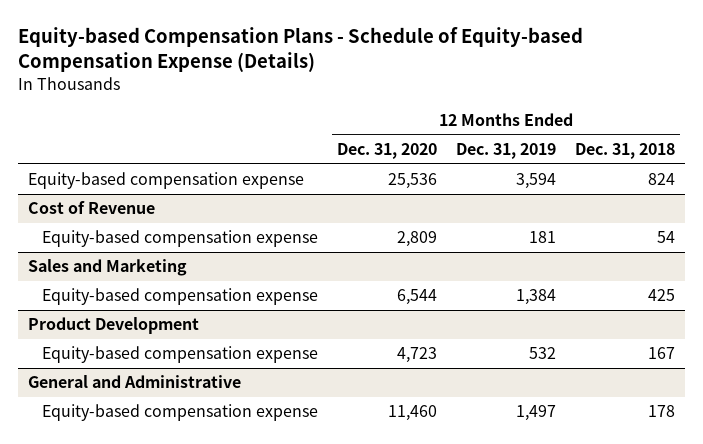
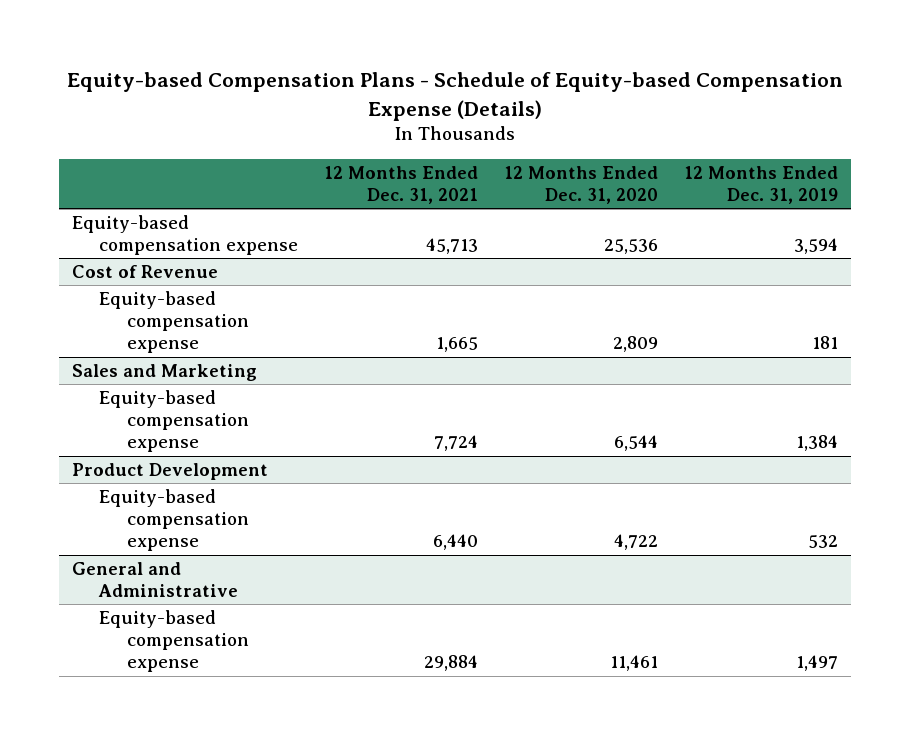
[575,143,676,160] Dec. 31, 2018 -> none
none -> [324,165,479,204] 12 Months Ended Dec. 31, 2021
[397,347,438,364] 4,723 -> [614,534,659,551] 4,722
[388,405,438,422] 11,460 -> [610,655,659,672] 11,461

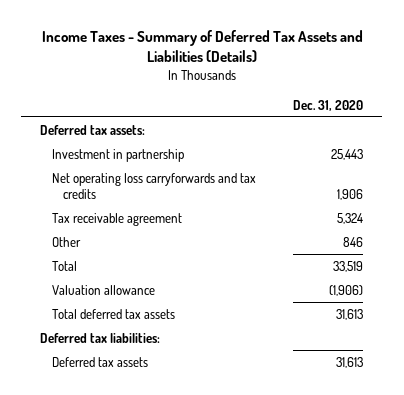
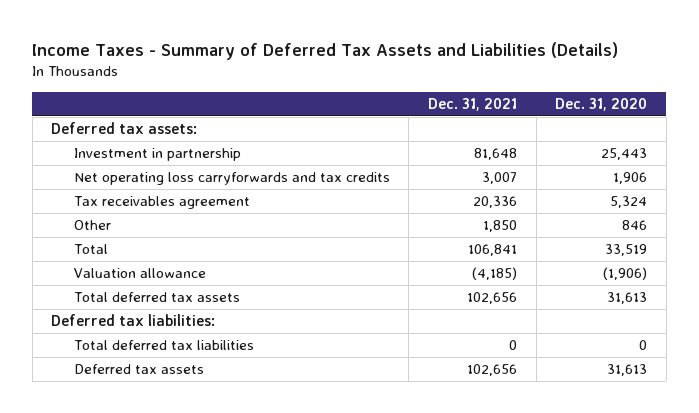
none -> [428,97,518,111] Dec. 31, 2021
[51,212,182,226] Tax receivable agreement -> [73,196,250,210] Tax receivables agreement
none -> [73,340,254,351] Total deferred tax liabilities

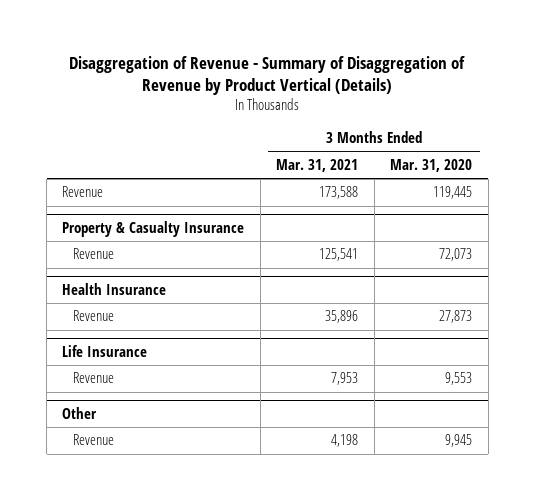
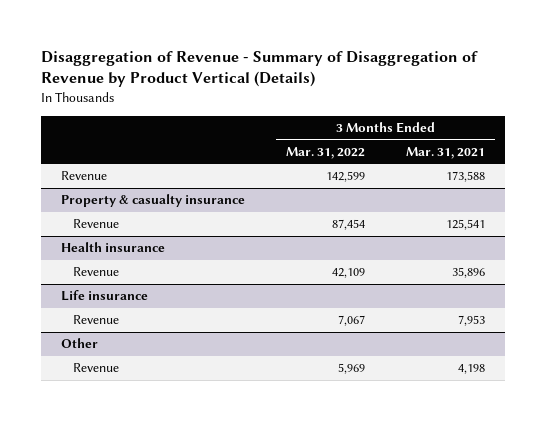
[390,158,473,172] Mar. 31, 2020 -> none
none -> [286,146,366,159] Mar. 31, 2022
[62,221,245,238] Property & Casualty Insurance -> [61,194,246,208] Property & casualty insurance
[62,283,167,296] Health Insurance -> [61,242,166,253] Health insurance
[62,345,148,358] Life Insurance -> [61,290,149,302] Life insurance

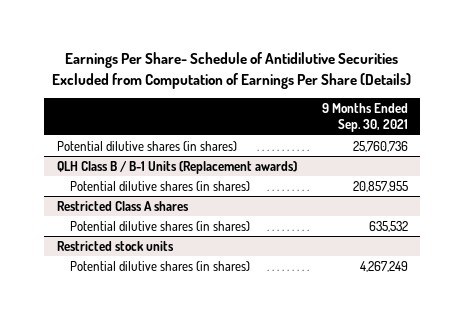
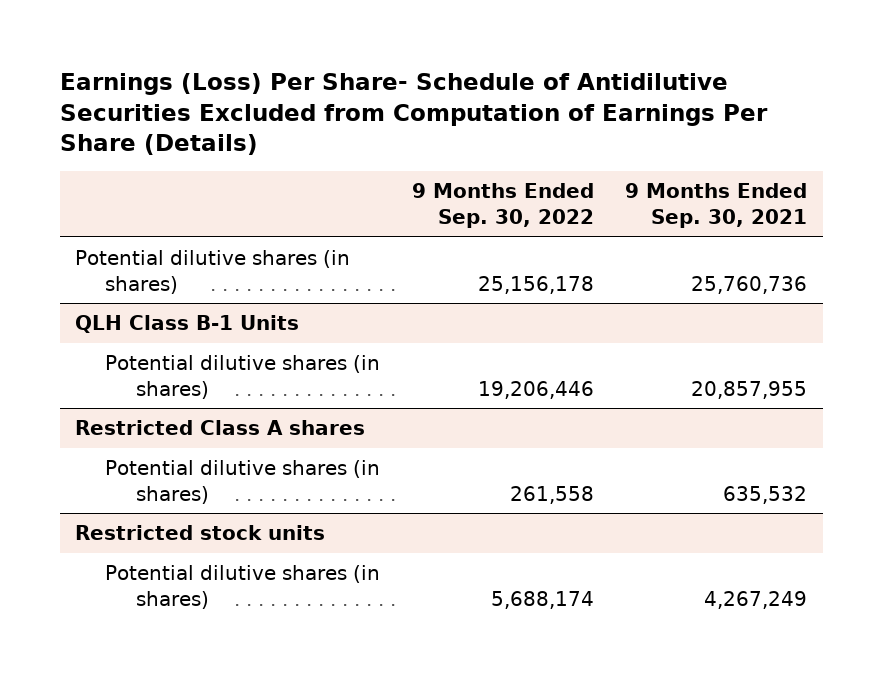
[52,52,412,89] Earnings Per Share- Schedule of Antidilutive Securities Excluded from Computation of Earnings Per Share (Details) -> [59,73,768,156] Earnings (Loss) Per Share- Schedule of Antidilutive Securities Excluded from Computation of Earnings Per Share (Details)
none -> [411,183,594,228] 9 Months Ended Sep. 30, 2022
[56,160,297,174] QLH Class B / B-1 Units (Replacement awards) -> [75,315,300,334] QLH Class B-1 Units

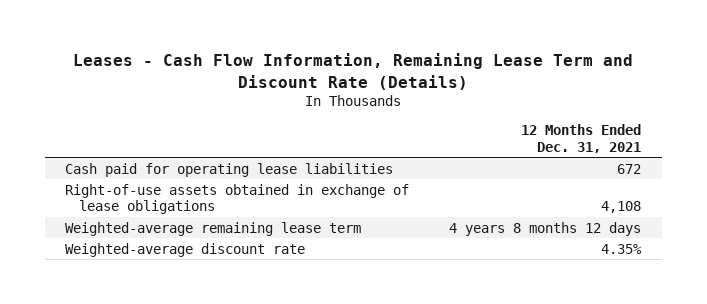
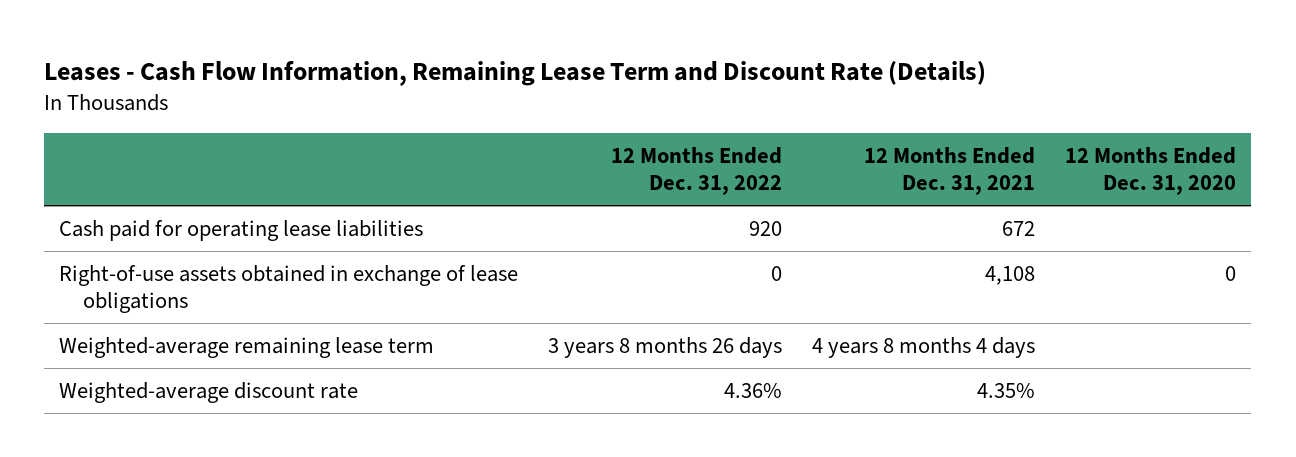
none -> [611,146,783,196] 12 Months Ended Dec. 31, 2022
none -> [1065,146,1237,196] 12 Months Ended Dec. 31, 2020
[449,221,642,236] 4 years 8 months 12 days -> [812,336,1036,358] 4 years 8 months 4 days

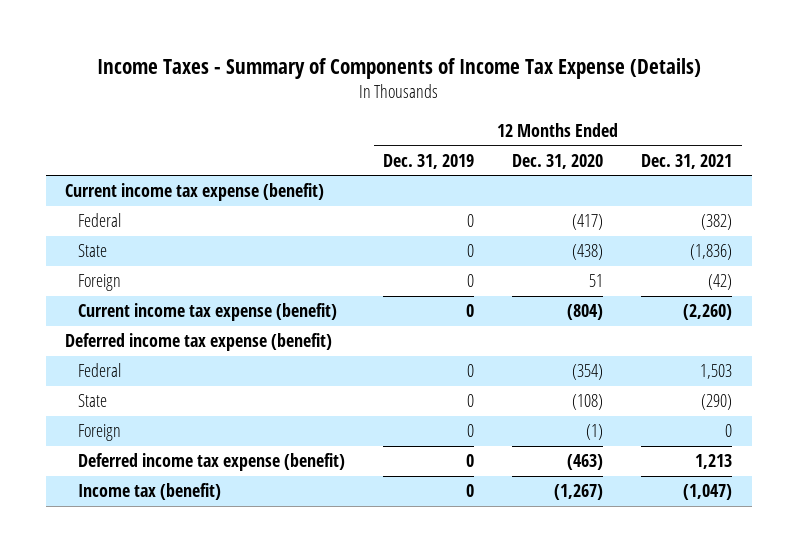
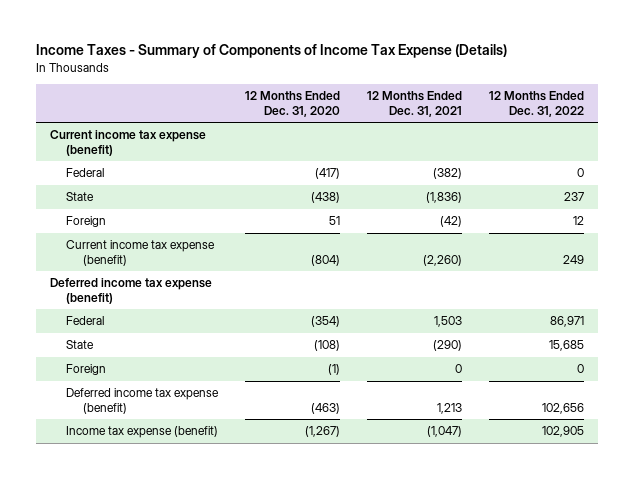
[383,153,475,169] Dec. 31, 2019 -> none
none -> [489,91,585,117] 12 Months Ended Dec. 31, 2022
[78,483,222,501] Income tax (benefit) -> [66,426,219,439] Income tax expense (benefit)

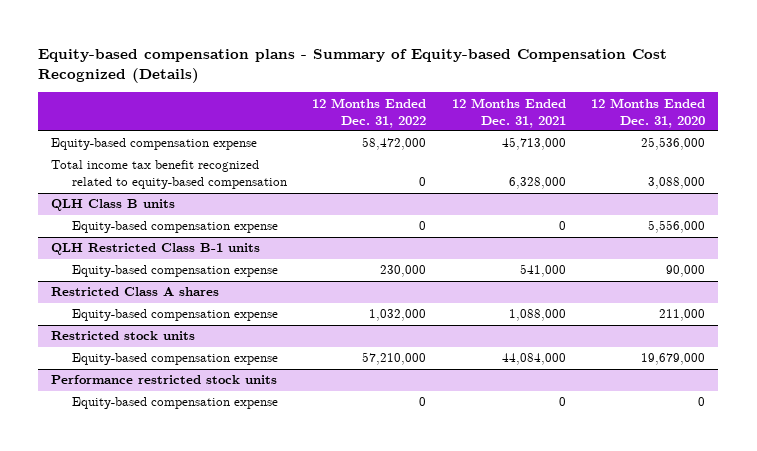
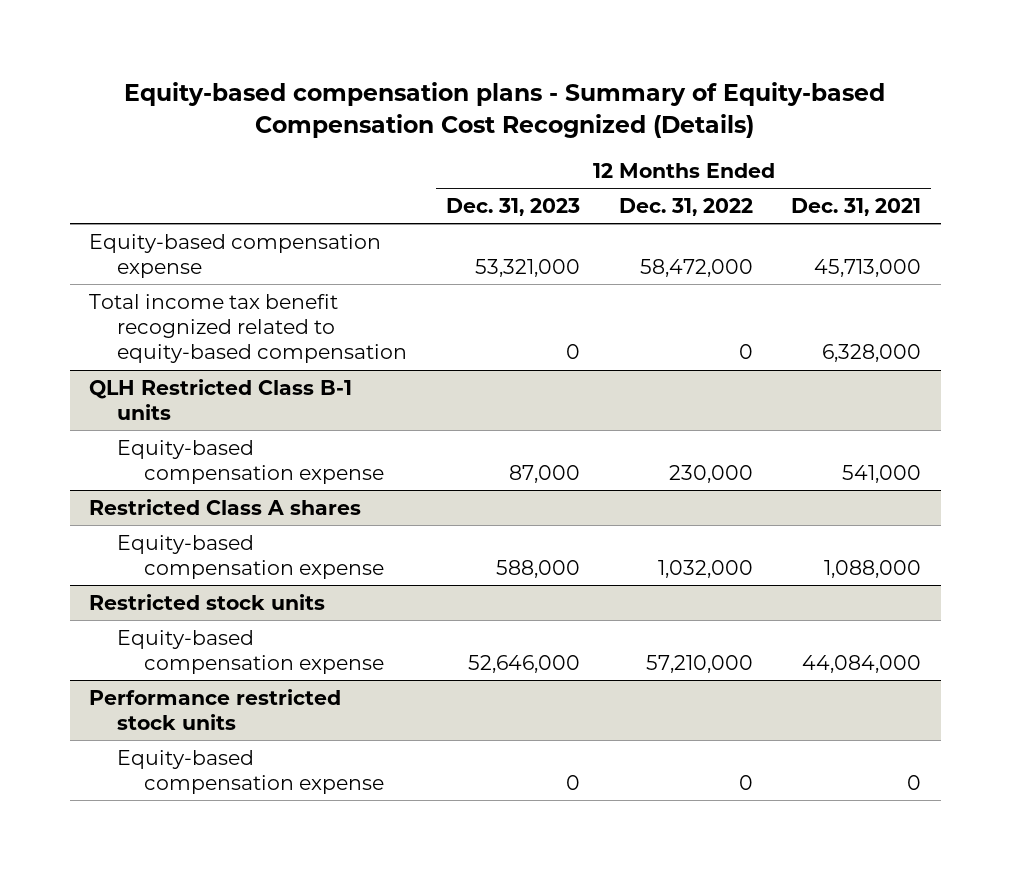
[591,97,706,128] 12 Months Ended Dec. 31, 2020 -> none
none -> [445,198,580,217] Dec. 31, 2023
[51,199,176,212] QLH Class B units -> none
[71,221,278,234] Equity-based compensation expense -> none

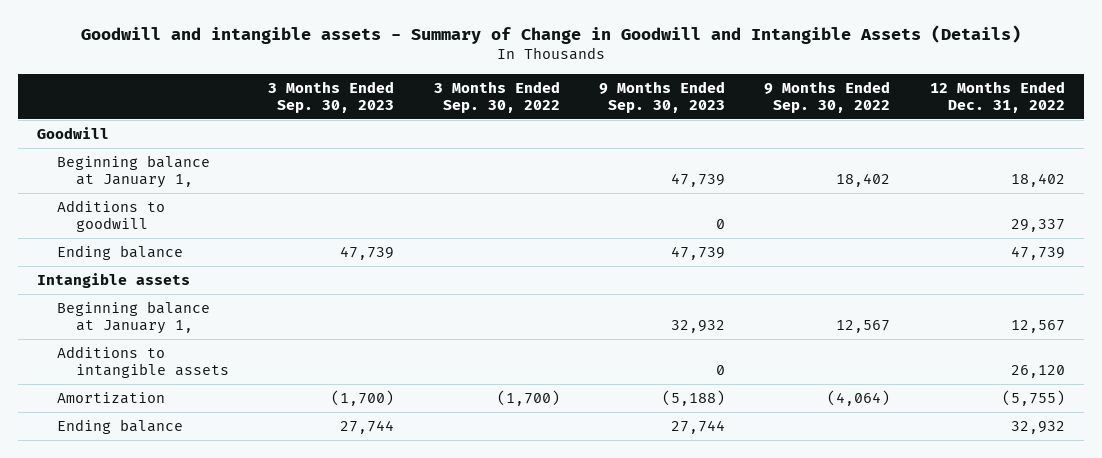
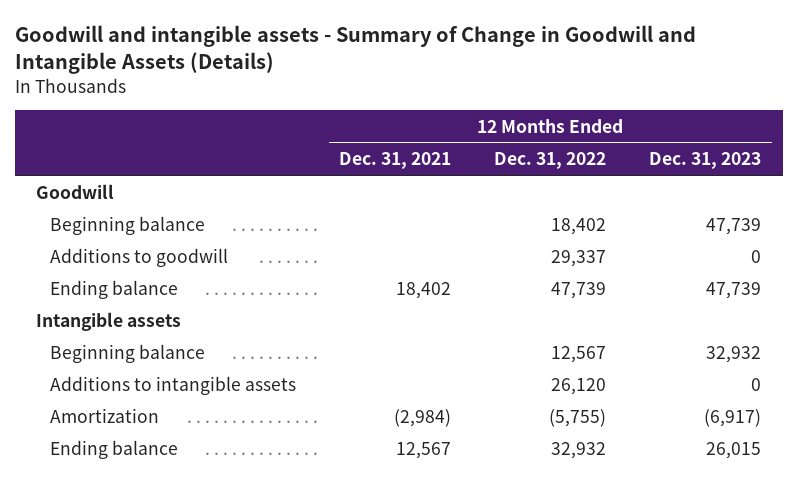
[268,80,395,113] 3 Months Ended Sep. 30, 2023 -> none
[433,80,560,113] 3 Months Ended Sep. 30, 2022 -> none
[598,80,725,113] 9 Months Ended Sep. 30, 2023 -> none
[764,80,891,113] 9 Months Ended Sep. 30, 2022 -> none
none -> [339,152,452,170] Dec. 31, 2021
none -> [649,152,762,170] Dec. 31, 2023
[56,154,210,189] Beginning balance at January 1, -> [50,215,206,235] Beginning balance
[56,300,210,335] Beginning balance at January 1, -> [50,343,206,363] Beginning balance

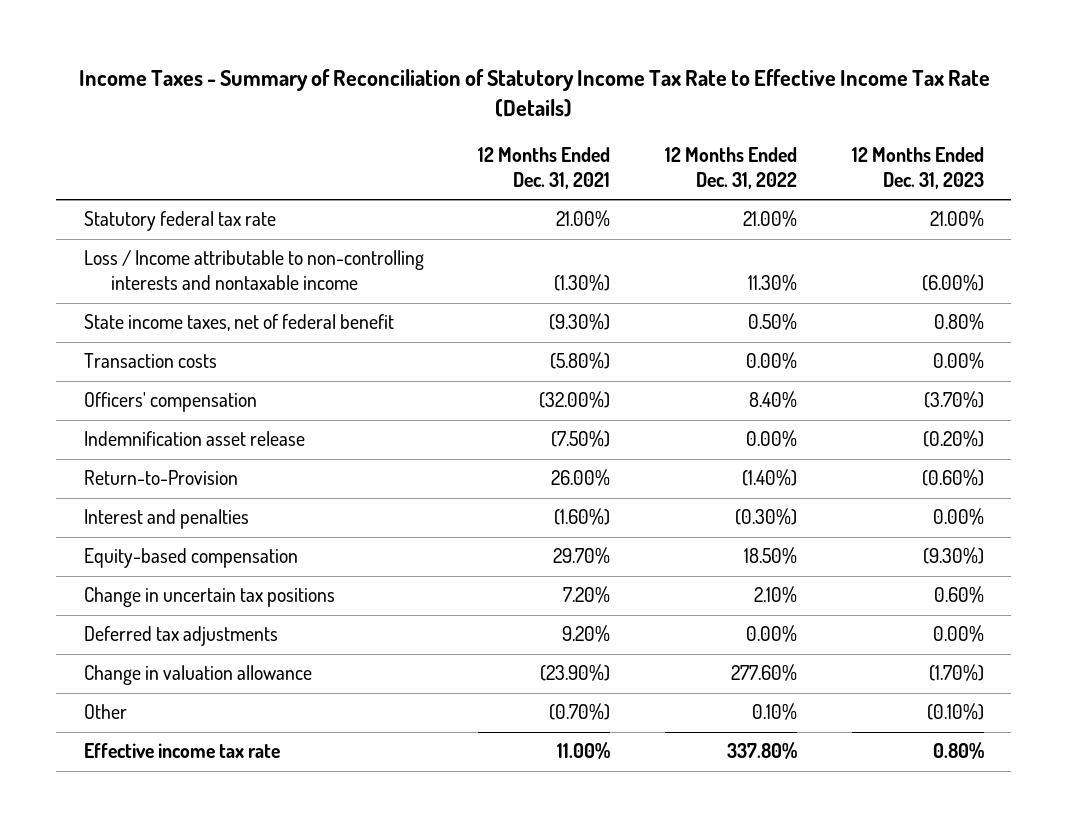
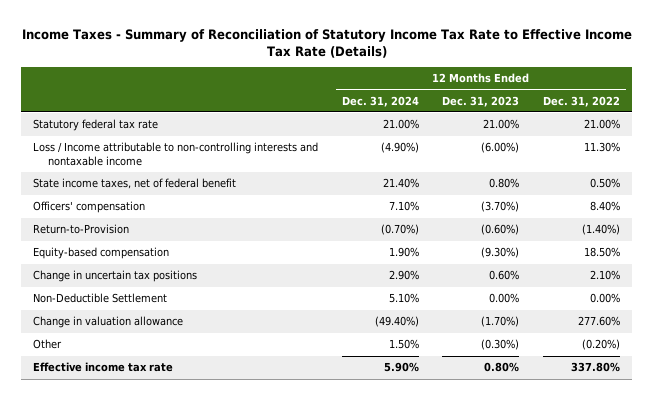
[478,146,611,189] 12 Months Ended Dec. 31, 2021 -> none
none -> [341,95,419,107] Dec. 31, 2024
[83,353,217,369] Transaction costs -> none
[83,431,305,447] Indemnification asset release -> none
[83,509,249,530] Interest and penalties -> none
[83,626,278,647] Deferred tax adjustments -> none
none -> [33,293,168,304] Non-Deductible Settlement
[752,703,798,721] 0.10% -> [582,339,621,351] (0.20%)
[927,703,985,721] (0.10%) -> [481,339,520,351] (0.30%)

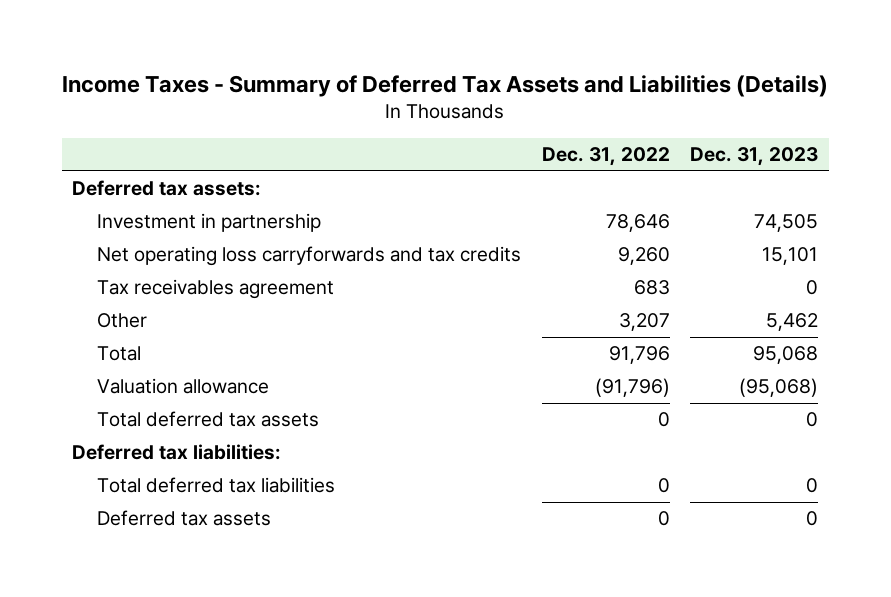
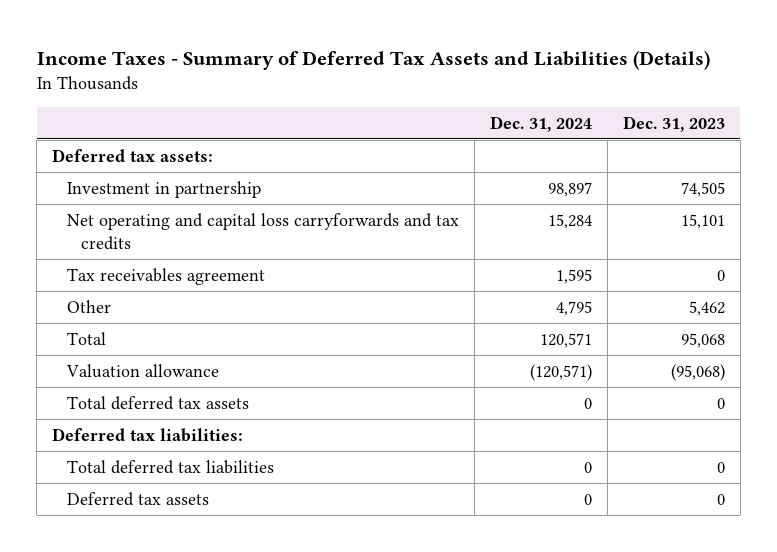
[541,147,670,167] Dec. 31, 2022 -> none
none -> [489,115,592,132] Dec. 31, 2024
[96,246,521,267] Net operating loss carryforwards and tax credits -> [66,212,459,251] Net operating and capital loss carryforwards and tax credits

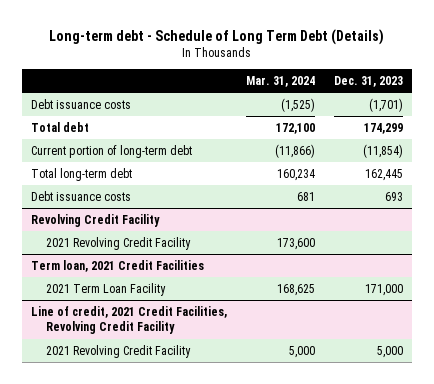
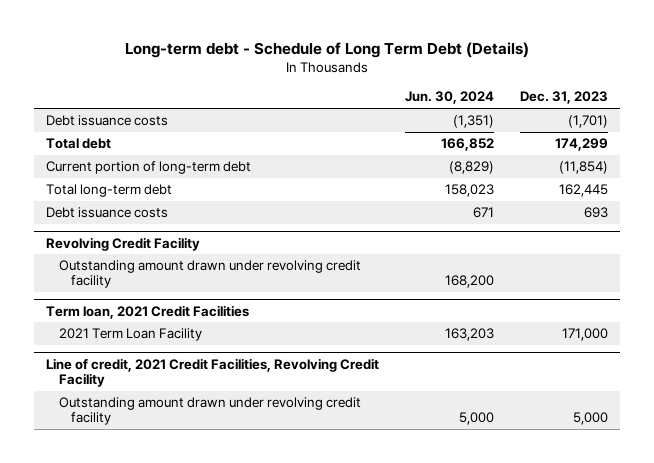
[246,75,316,87] Mar. 31, 2024 -> none
none -> [404,91,494,105] Jun. 30, 2024
[46,236,192,250] 2021 Revolving Credit Facility -> [58,260,361,289] Outstanding amount drawn under revolving credit facility
[46,344,192,358] 2021 Revolving Credit Facility -> [58,397,361,426] Outstanding amount drawn under revolving credit facility

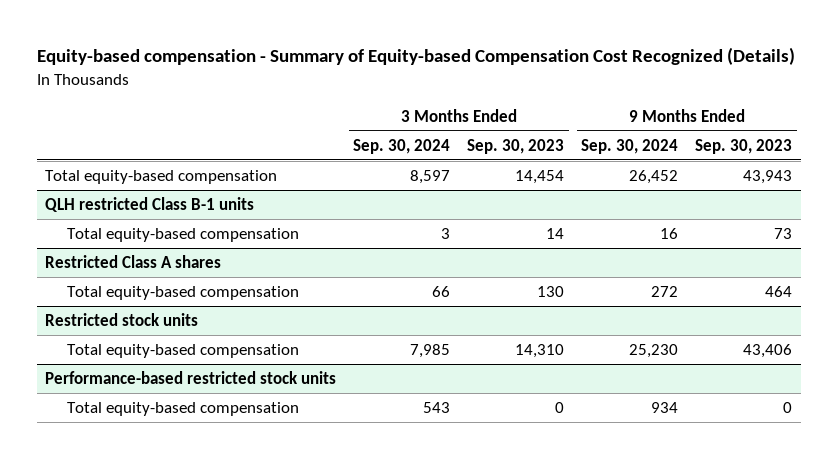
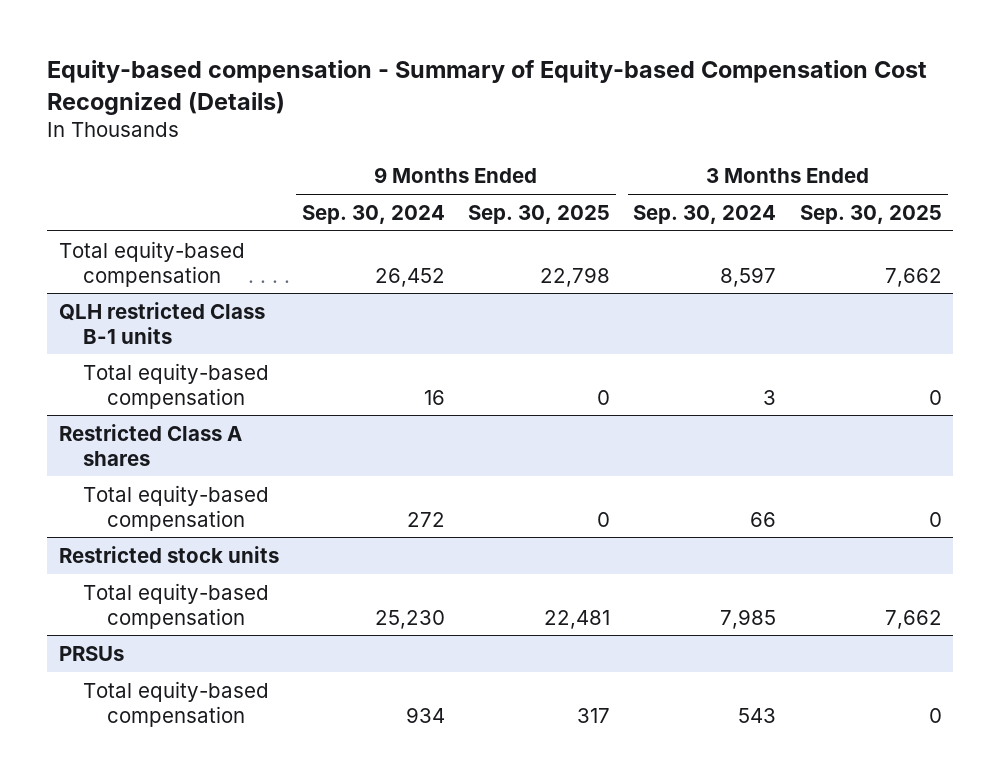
[467,138,565,154] Sep. 30, 2023 -> none
[695,138,793,154] Sep. 30, 2023 -> none
none -> [468,204,611,224] Sep. 30, 2025
none -> [799,204,942,224] Sep. 30, 2025
[45,370,337,384] Performance-based restricted stock units -> [58,645,124,661] PRSUs

